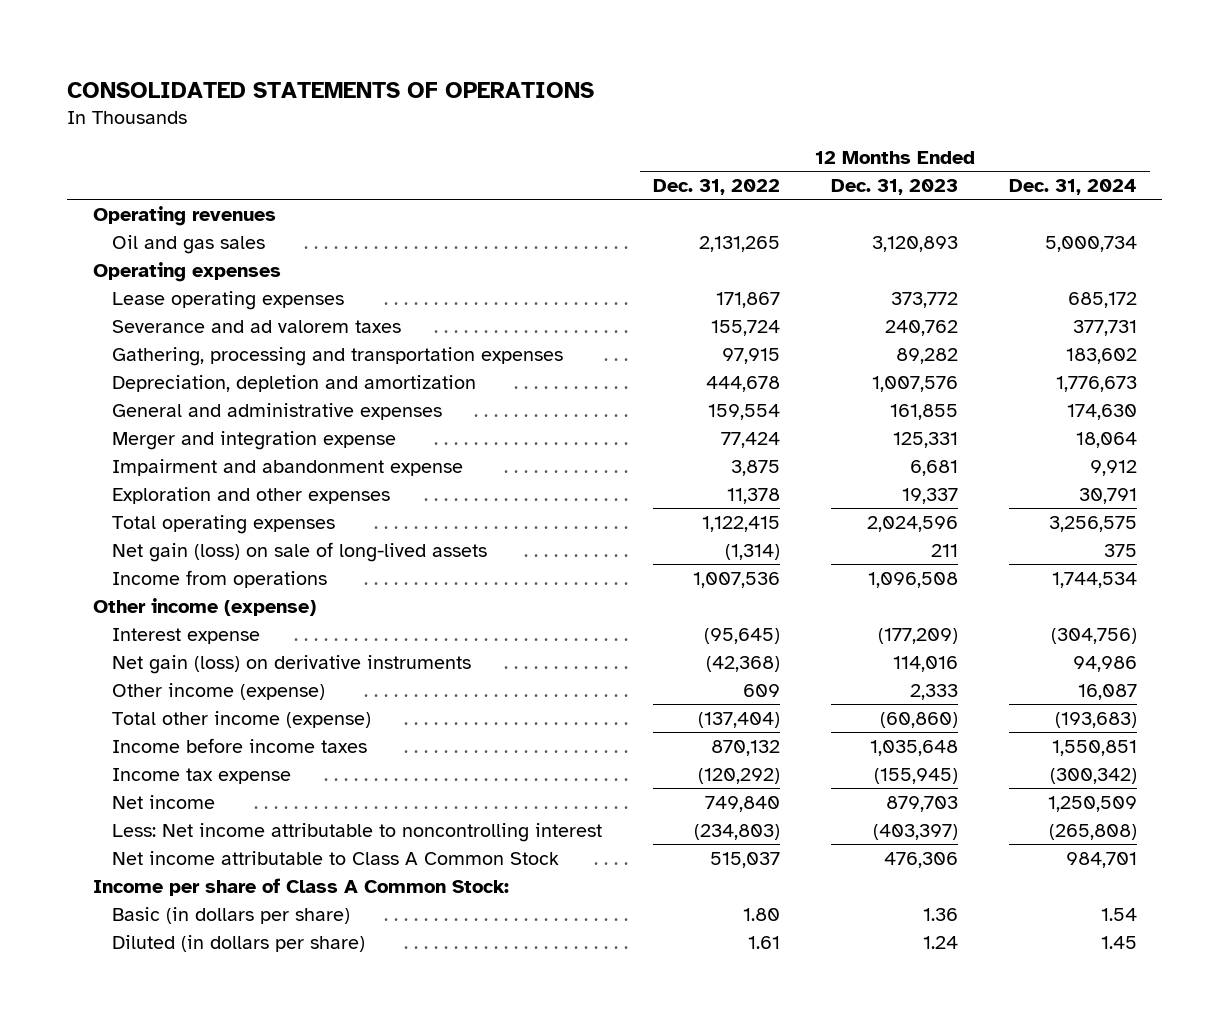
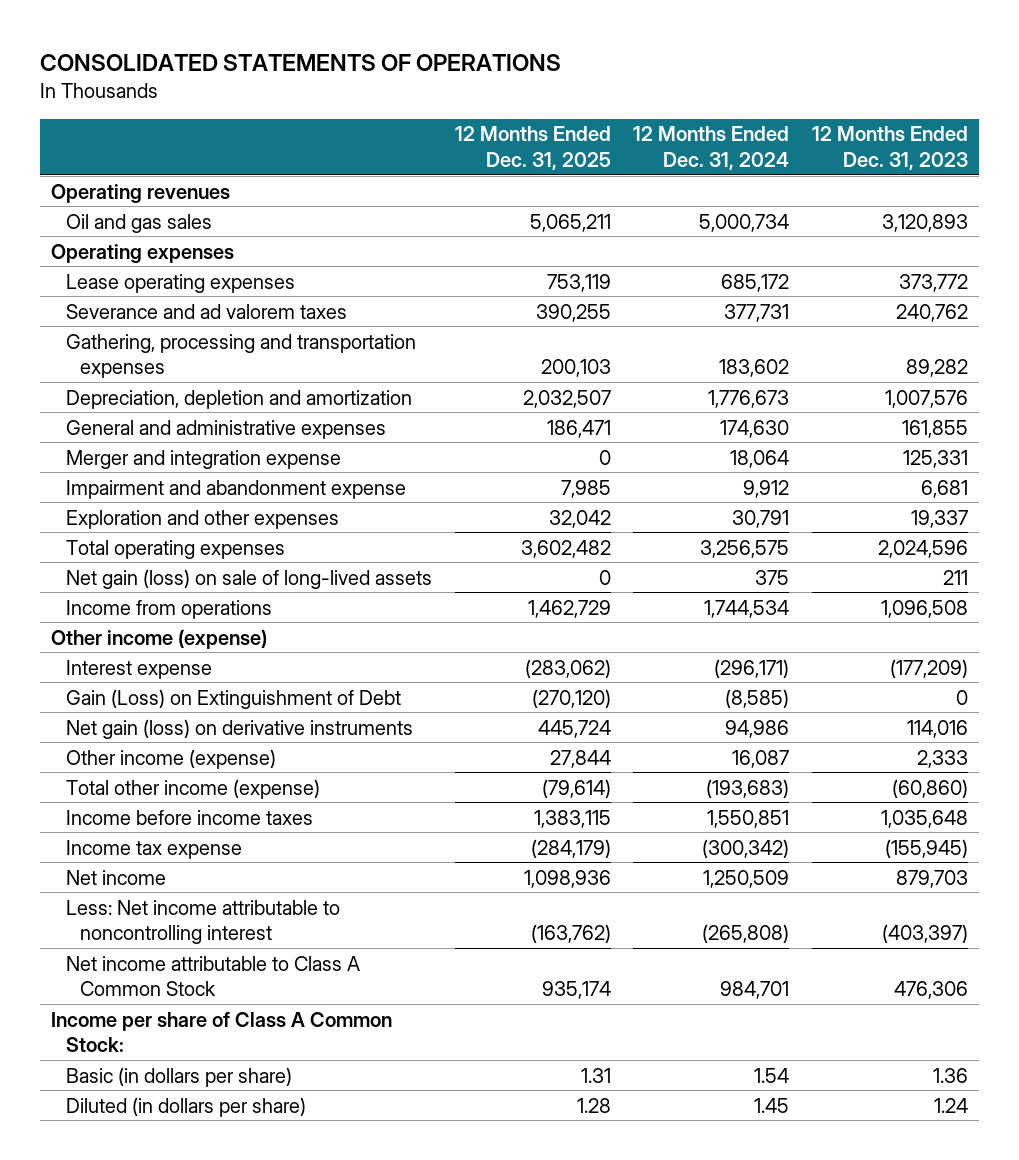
[653,178,781,195] Dec. 31, 2022 -> none
none -> [454,126,611,170] 12 Months Ended Dec. 31, 2025
[1050,627,1137,644] (304,756) -> [714,658,790,678] (296,171)
none -> [65,688,401,709] Gain (Loss) on Extinguishment of Debt

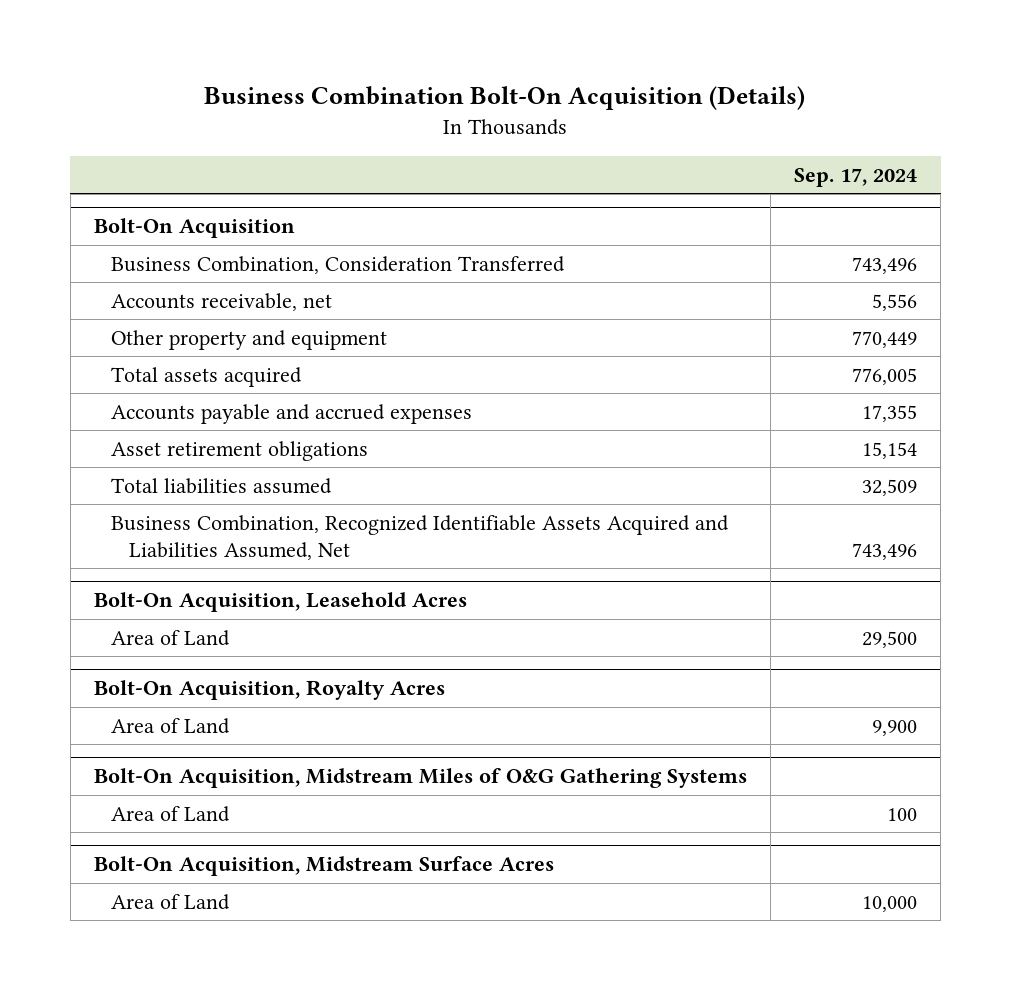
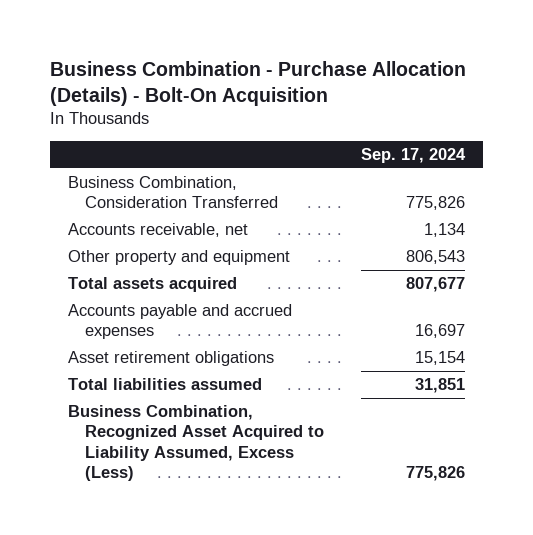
[204,86,806,111] Business Combination Bolt-On Acquisition (Details) -> [49,60,466,106] Business Combination - Purchase Allocation (Details) - Bolt-On Acquisition
[93,218,295,239] Bolt-On Acquisition -> none
[852,256,918,274] 743,496 -> [405,196,465,211] 775,826
[872,293,918,311] 5,556 -> [423,223,465,238] 1,134
[852,330,918,348] 770,449 -> [405,250,465,265] 806,543
[852,367,918,385] 776,005 -> [405,277,465,293] 807,677
[862,404,918,422] 17,355 -> [414,324,465,339] 16,697
[93,592,467,613] Bolt-On Acquisition, Leasehold Acres -> none
[111,629,231,646] Area of Land -> none
[93,680,445,701] Bolt-On Acquisition, Royalty Acres -> none
[111,717,231,734] Area of Land -> none
[93,768,747,789] Bolt-On Acquisition, Midstream Miles of O&G Gathering Systems -> none
[111,805,231,822] Area of Land -> none
[93,856,554,877] Bolt-On Acquisition, Midstream Surface Acres -> none
[111,893,231,910] Area of Land -> none
[862,478,918,496] 32,509 -> [414,378,465,394] 31,851
[111,514,730,560] Business Combination, Recognized Identifiable Assets Acquired and Liabilities Assumed, Net -> [68,405,324,481] Business Combination, Recognized Asset Acquired to Liability Assumed, Excess (Less)
[852,542,918,560] 743,496 -> [405,465,465,481] 775,826

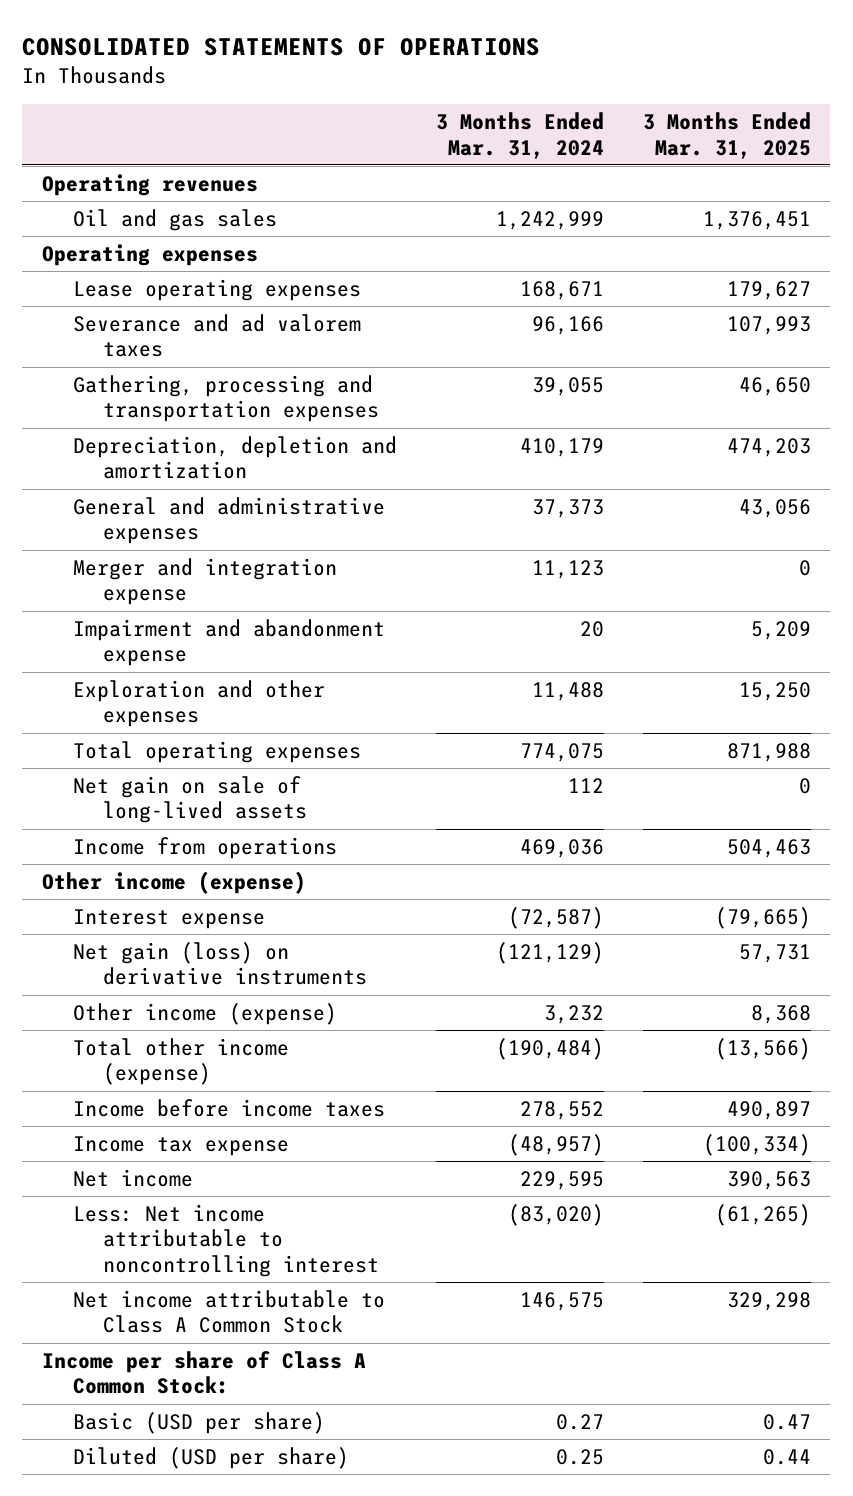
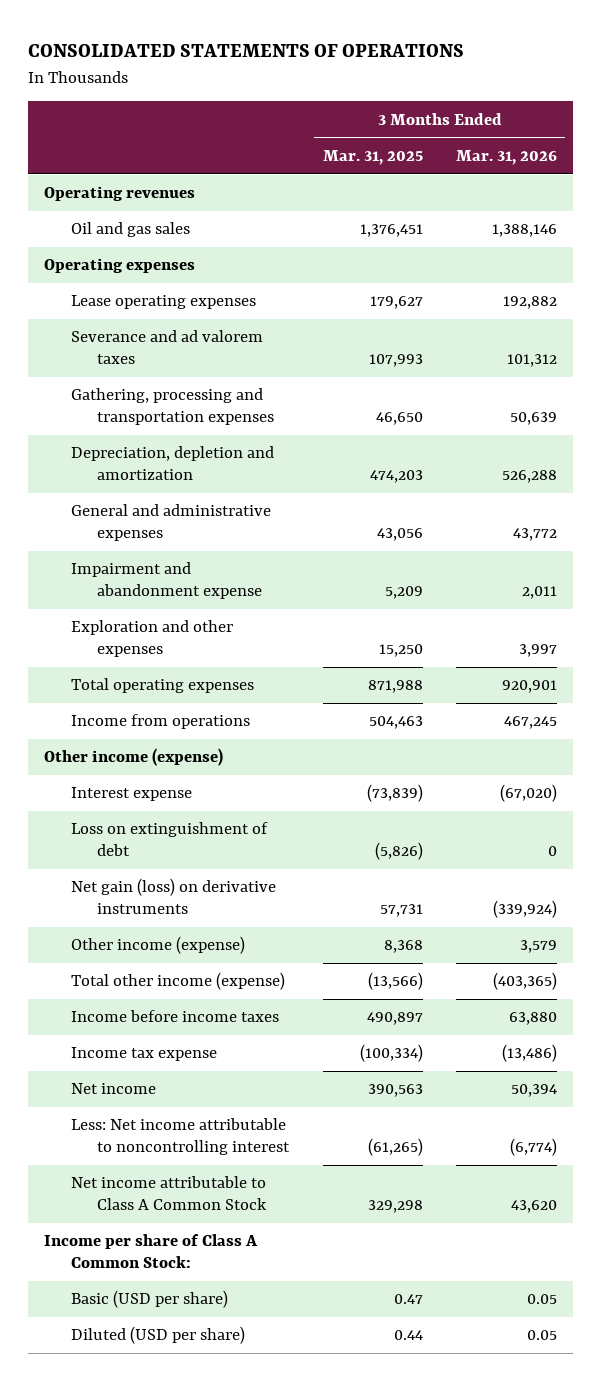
[435,112,604,159] 3 Months Ended Mar. 31, 2024 -> none
none -> [455,149,557,165] Mar. 31, 2026
[72,557,337,606] Merger and integration expense -> none
[72,775,308,824] Net gain on sale of long-lived assets -> none
[714,906,811,929] (79,665) -> [366,784,423,803] (73,839)
none -> [70,822,268,857] Loss on extinguishment of debt

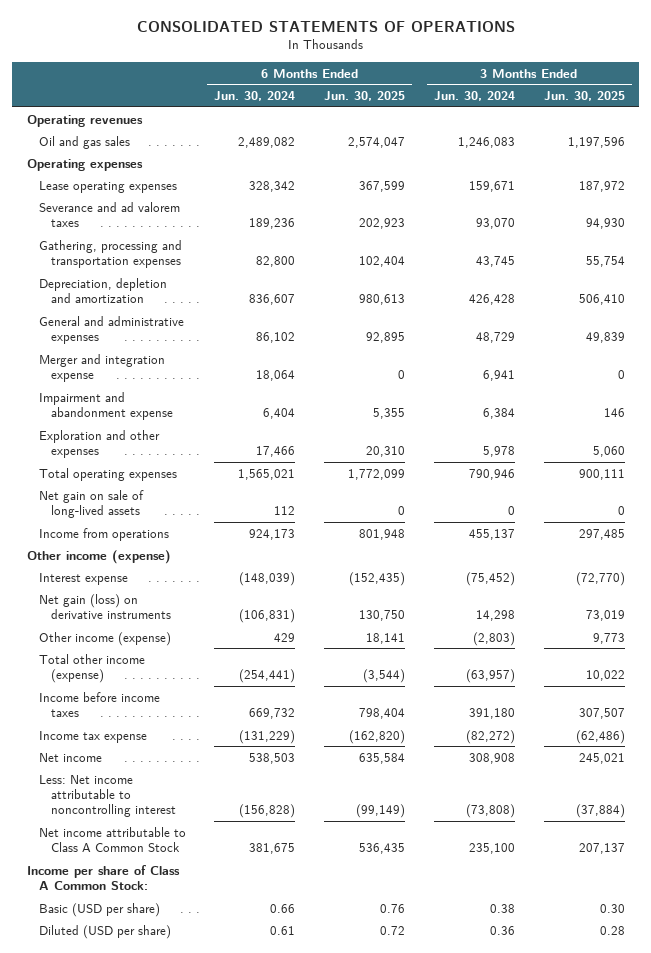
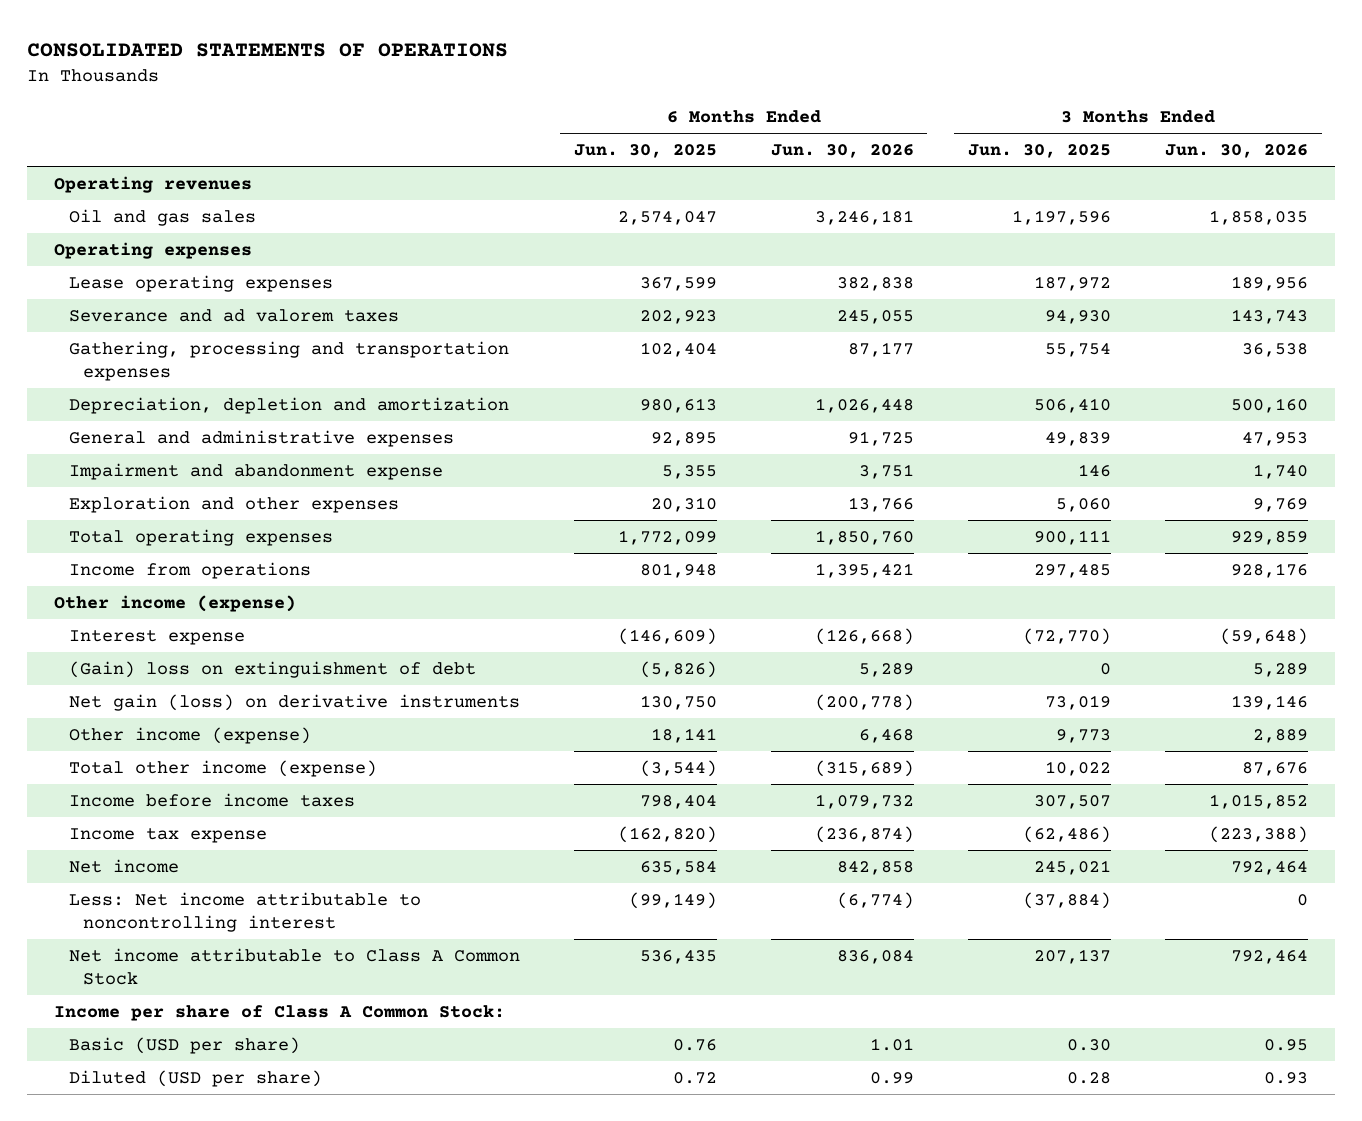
[214,91,296,102] Jun. 30, 2024 -> none
[433,91,515,102] Jun. 30, 2024 -> none
none -> [770,143,914,158] Jun. 30, 2026
none -> [1165,143,1309,158] Jun. 30, 2026
[38,353,165,382] Merger and integration expense -> none
[38,489,144,518] Net gain on sale of long-lived assets -> none
[349,571,406,586] (152,435) -> [617,627,717,645] (146,609)
none -> [68,660,476,678] (Gain) loss on extinguishment of debt

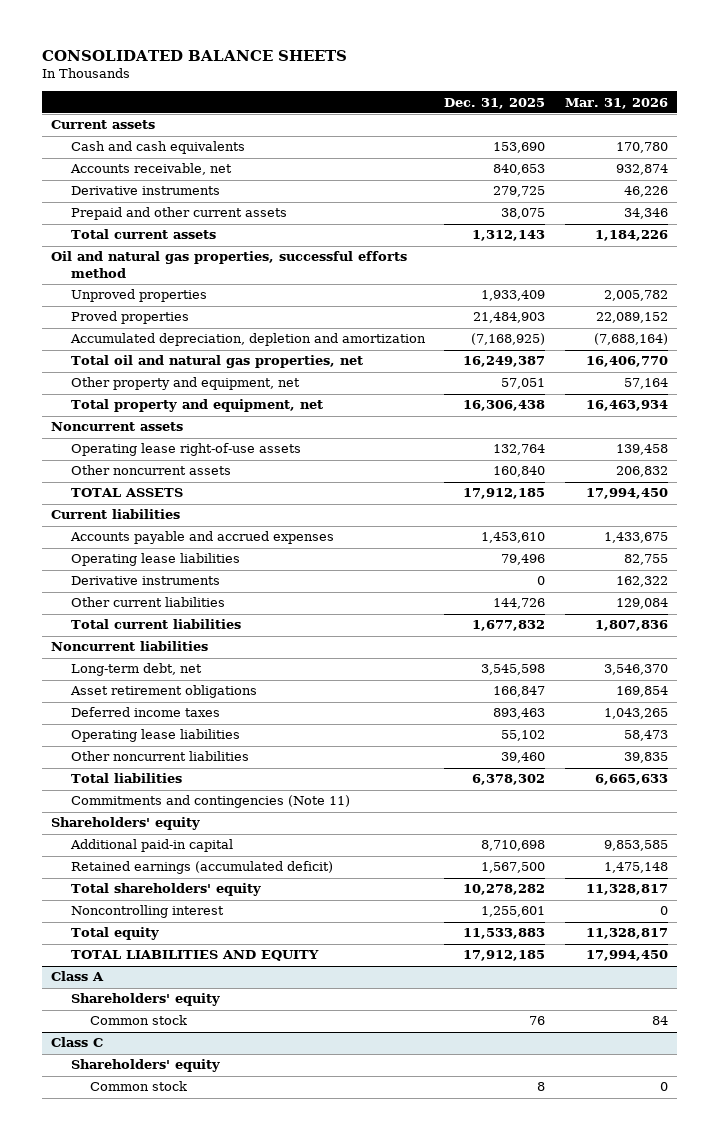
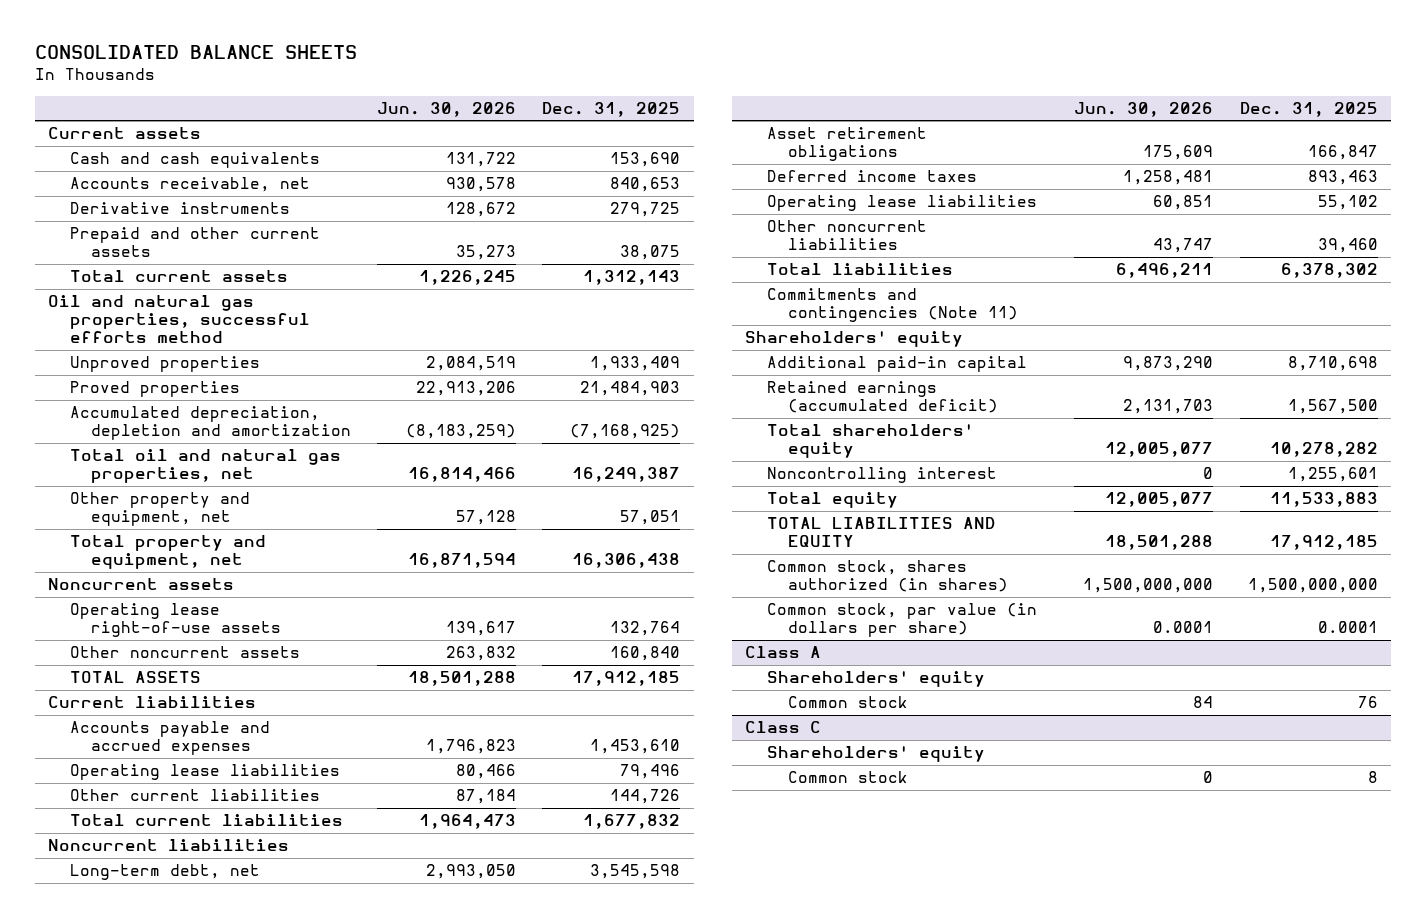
[564,97,668,109] Mar. 31, 2026 -> none
none -> [377,101,517,117] Jun. 30, 2026
[70,576,220,586] Derivative instruments -> none
none -> [766,560,1009,593] Common stock, shares authorized (in shares)
none -> [766,603,1037,638] Common stock, par value (in dollars per share)

